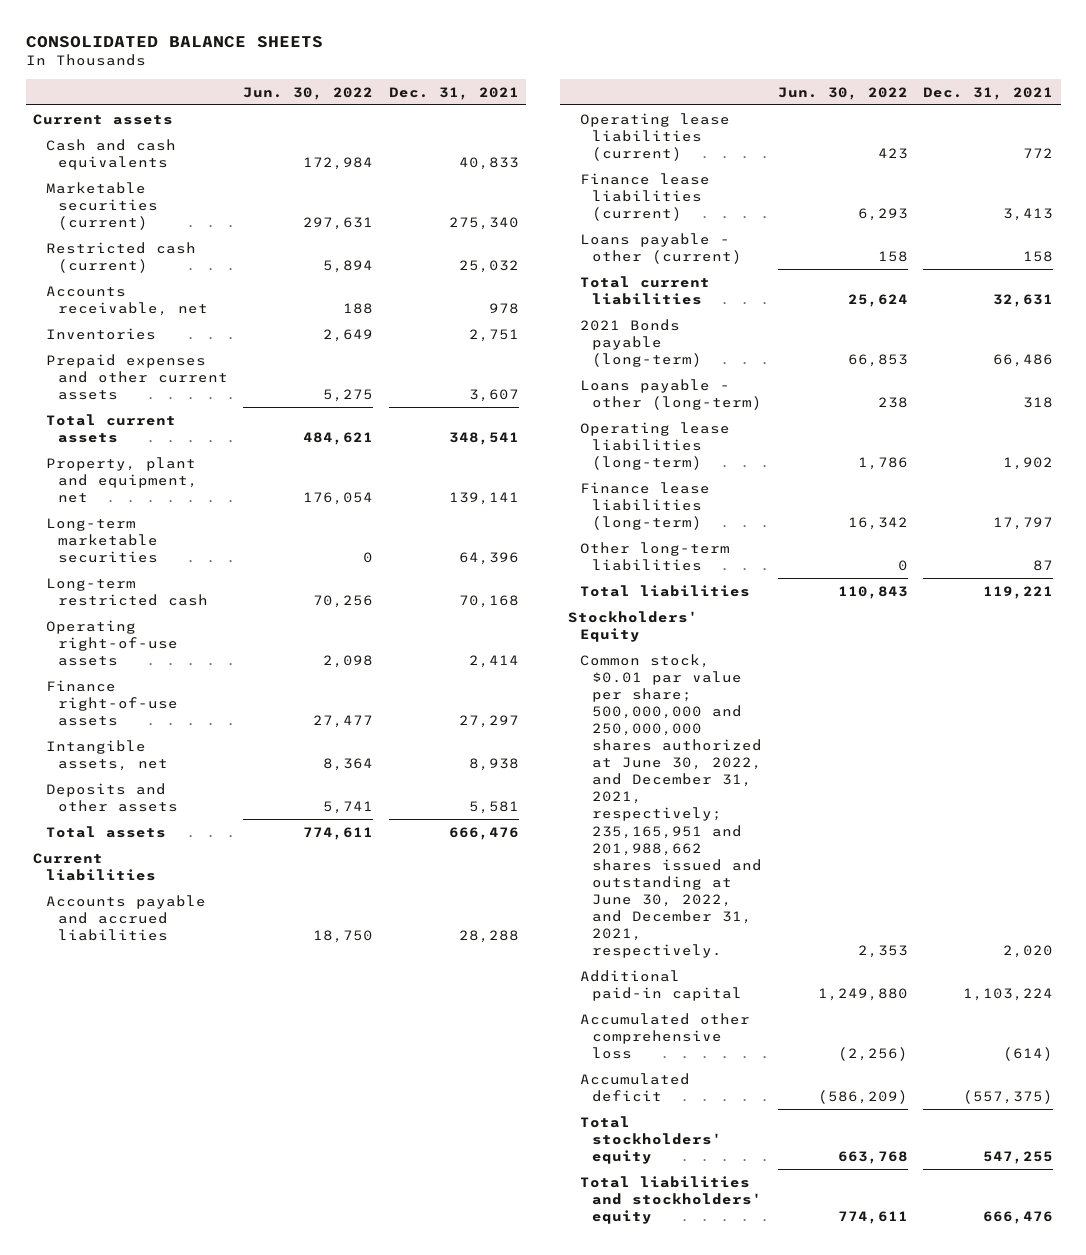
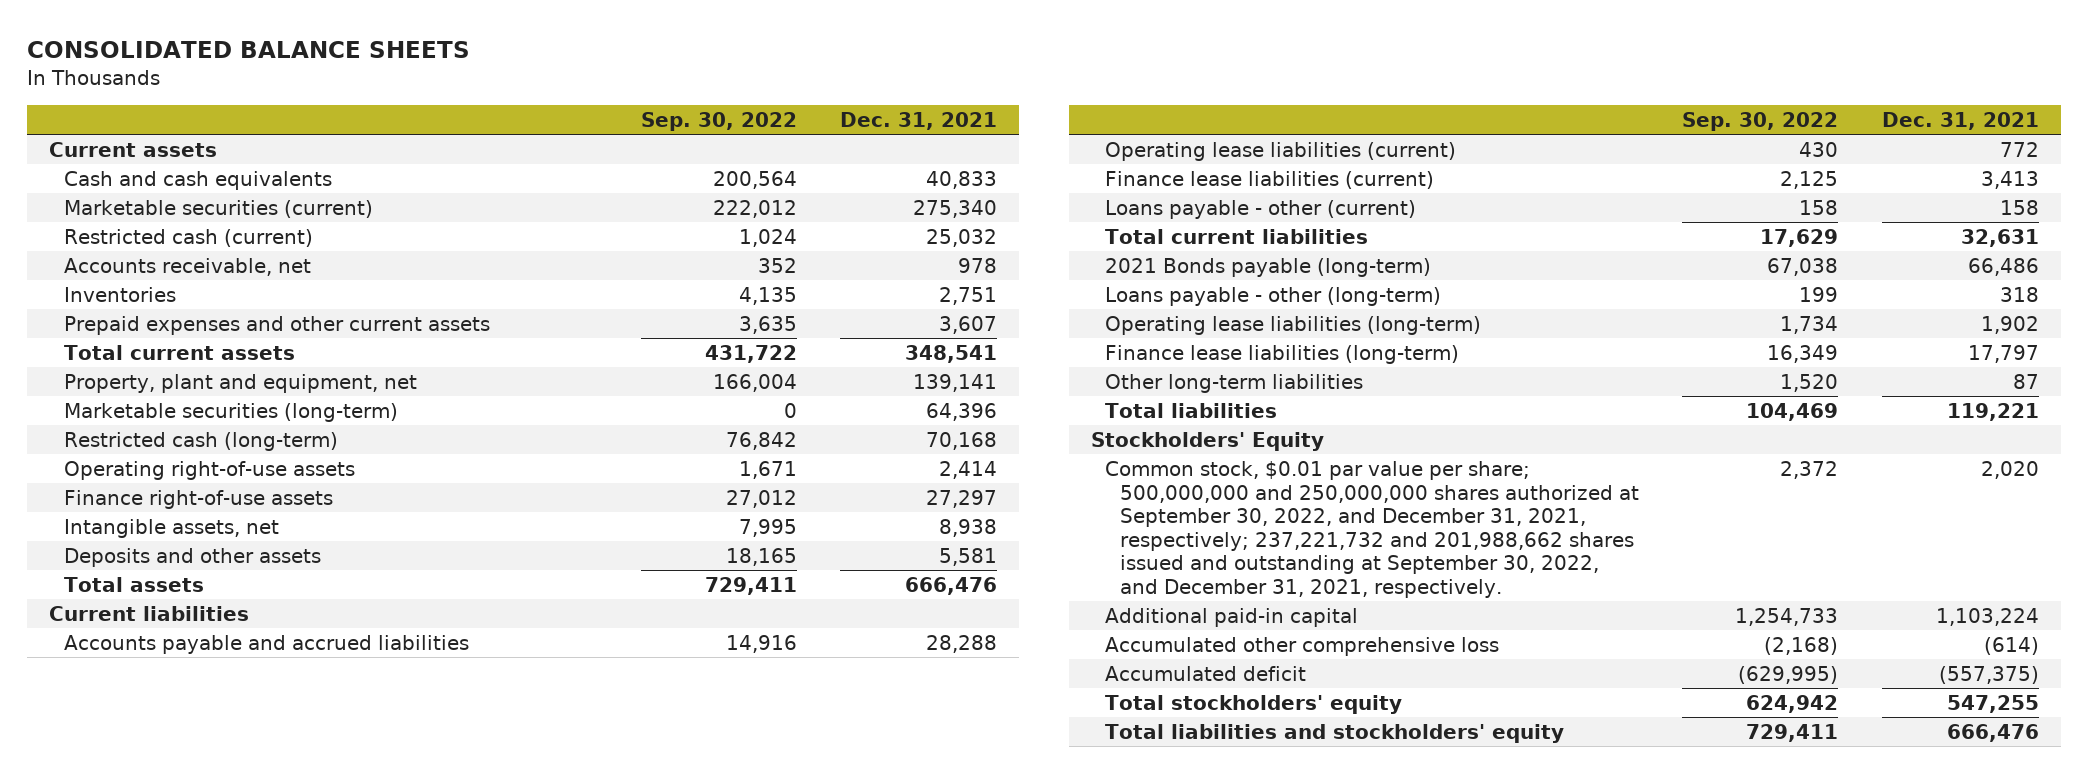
[243,86,374,100] Jun. 30, 2022 -> none
none -> [640,112,797,132] Sep. 30, 2022
[45,517,159,563] Long-term marketable securities -> [63,402,398,422] Marketable securities (long-term)
[45,577,209,606] Long-term restricted cash -> [63,431,338,451] Restricted cash (long-term)
[580,653,763,958] Common stock, $0.01 par value per share; 500,000,000 and 250,000,000 shares authorized at June 30, 2022, and December 31, 2021, respectively; 235,165,951 and 201,988,662 shares issued and outstanding at June 30, 2022, and December 31, 2021, respectively. -> [1105,460,1639,598] Common stock, $0.01 par value per share; 500,000,000 and 250,000,000 shares authorized at September 30, 2022, and December 31, 2021, respectively; 237,221,732 and 201,988,662 shares issued and outstanding at September 30, 2022, and December 31, 2021, respectively.

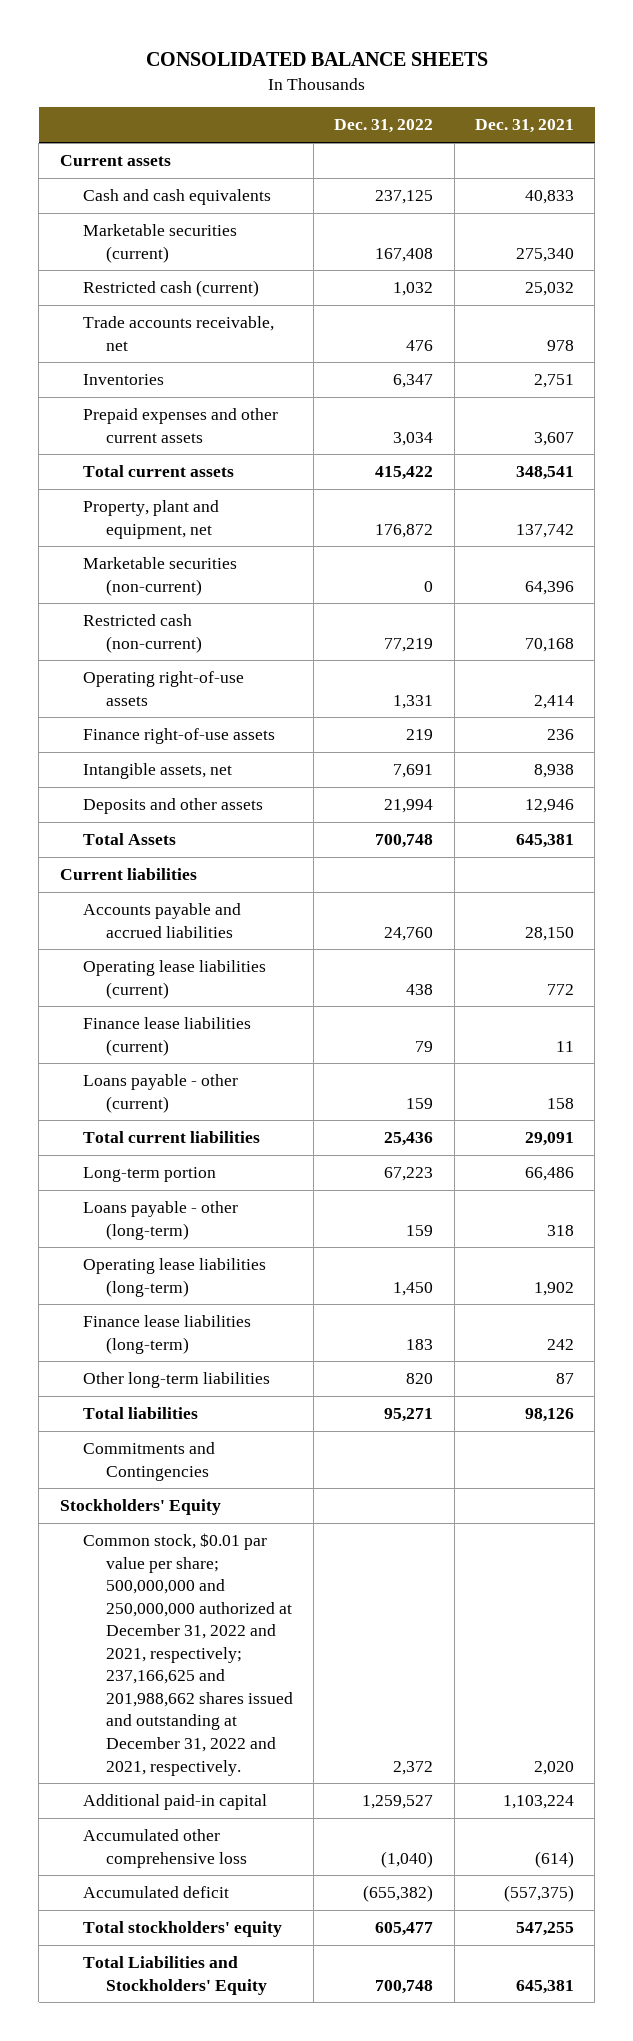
[640,112,797,132] Sep. 30, 2022 -> none
none -> [334,119,434,134] Dec. 31, 2022
[63,257,311,276] Accounts receivable, net -> [82,316,274,351] Trade accounts receivable, net
[913,373,998,392] 139,141 -> [515,523,574,538] 137,742
[63,402,398,422] Marketable securities (long-term) -> [82,557,237,596] Marketable securities (non-current)
[63,431,338,451] Restricted cash (long-term) -> [82,614,203,653] Restricted cash (non-current)
[926,489,998,508] 27,297 -> [546,729,574,741] 236
[939,547,998,566] 5,581 -> [524,799,574,814] 12,946
[63,576,204,592] Total assets -> [82,833,176,846] Total Assets
[905,576,998,595] 666,476 -> [515,834,574,849] 645,381
[926,634,998,653] 28,288 -> [524,926,574,941] 28,150
[1980,170,2039,189] 3,413 -> [555,1040,574,1052] 11
[1960,228,2039,247] 32,631 -> [524,1132,574,1147] 29,091
[1105,257,1432,277] 2021 Bonds payable (long-term) -> [82,1167,216,1183] Long-term portion
[1967,344,2039,363] 17,797 -> [546,1338,574,1350] 242
[1946,402,2039,421] 119,221 -> [524,1408,574,1423] 98,126
none -> [82,1442,215,1481] Commitments and Contingencies
[1105,460,1639,598] Common stock, $0.01 par value per share; 500,000,000 and 250,000,000 shares authorized at September 30, 2022, and December 31, 2021, respectively; 237,221,732 and 201,988,662 shares issued and outstanding at September 30, 2022, and December 31, 2021, respectively. -> [82,1533,294,1776] Common stock, $0.01 par value per share; 500,000,000 and 250,000,000 authorized at December 31, 2022 and 2021, respectively; 237,166,625 and 201,988,662 shares issued and outstanding at December 31, 2022 and 2021, respectively.
[1105,723,1565,743] Total liabilities and stockholders' equity -> [82,1956,268,1995] Total Liabilities and Stockholders' Equity
[1946,723,2039,742] 666,476 -> [515,1979,574,1994] 645,381

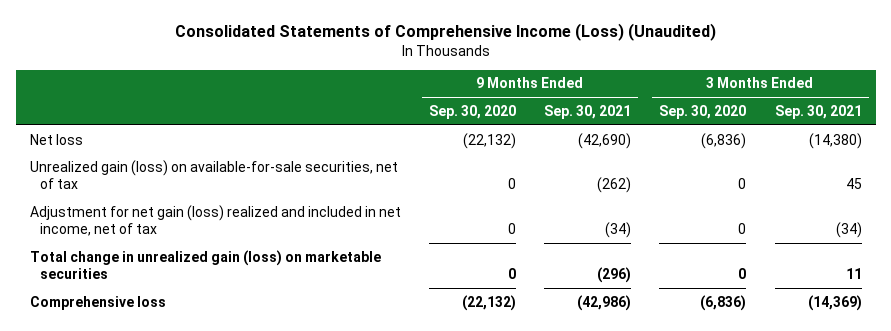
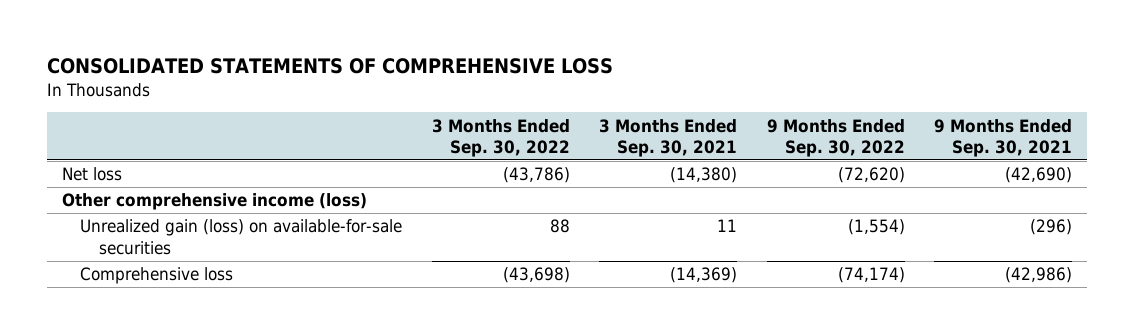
[174,23,716,42] Consolidated Statements of Comprehensive Income (Loss) (Unaudited) -> [46,57,613,74] CONSOLIDATED STATEMENTS OF COMPREHENSIVE LOSS
[429,104,517,119] Sep. 30, 2020 -> none
[659,104,747,119] Sep. 30, 2020 -> none
none -> [431,118,570,157] 3 Months Ended Sep. 30, 2022
none -> [766,118,905,157] 9 Months Ended Sep. 30, 2022
[29,204,401,237] Adjustment for net gain (loss) realized and included in net income, net of tax -> none
[29,249,381,280] Total change in unrealized gain (loss) on marketable securities -> none
none -> [61,193,367,211] Other comprehensive income (loss)
[29,159,398,190] Unrealized gain (loss) on available-for-sale securities, net of tax -> [80,219,403,255] Unrealized gain (loss) on available-for-sale securities
[597,177,632,194] (262) -> [1030,219,1073,236] (296)
[845,178,862,190] 45 -> [717,219,738,233] 11

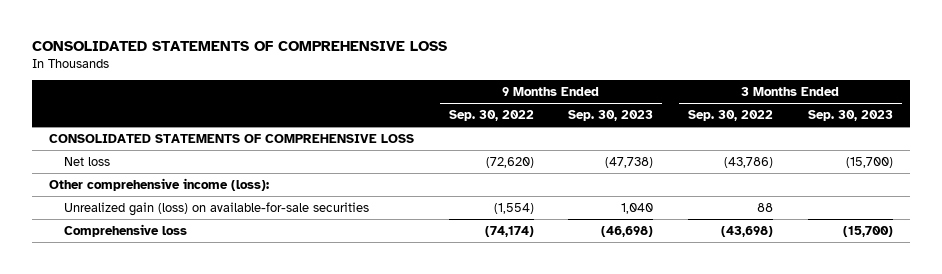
[599,118,738,157] 3 Months Ended Sep. 30, 2021 -> none
[934,118,1073,157] 9 Months Ended Sep. 30, 2021 -> none
none -> [568,110,654,122] Sep. 30, 2023
none -> [807,110,893,122] Sep. 30, 2023
none -> [49,133,415,143] CONSOLIDATED STATEMENTS OF COMPREHENSIVE LOSS
[61,193,367,211] Other comprehensive income (loss) -> [49,177,270,191] Other comprehensive income (loss):

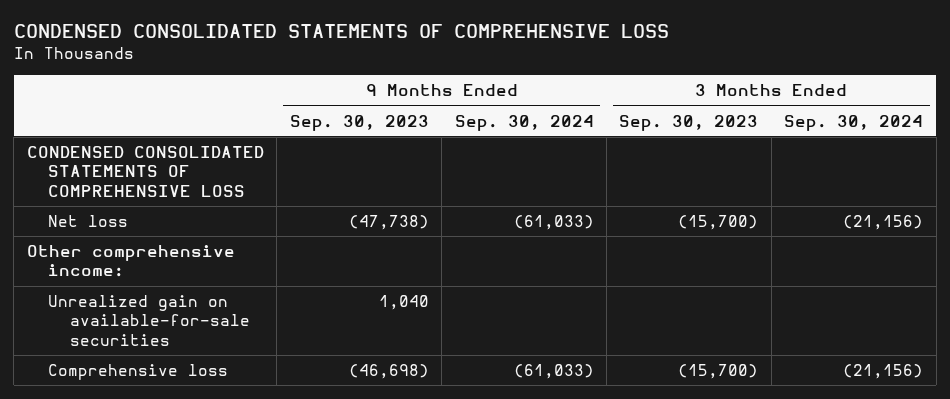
[31,41,447,52] CONSOLIDATED STATEMENTS OF COMPREHENSIVE LOSS -> [13,24,669,39] CONDENSED CONSOLIDATED STATEMENTS OF COMPREHENSIVE LOSS
[448,110,534,122] Sep. 30, 2022 -> none
[688,110,774,122] Sep. 30, 2022 -> none
none -> [454,114,594,131] Sep. 30, 2024
none -> [784,114,924,131] Sep. 30, 2024
[49,133,415,143] CONSOLIDATED STATEMENTS OF COMPREHENSIVE LOSS -> [26,146,264,197] CONDENSED CONSOLIDATED STATEMENTS OF COMPREHENSIVE LOSS
[49,177,270,191] Other comprehensive income (loss): -> [26,245,235,278] Other comprehensive income:
[64,201,370,216] Unrealized gain (loss) on available-for-sale securities -> [48,295,251,346] Unrealized gain on available-for-sale securities

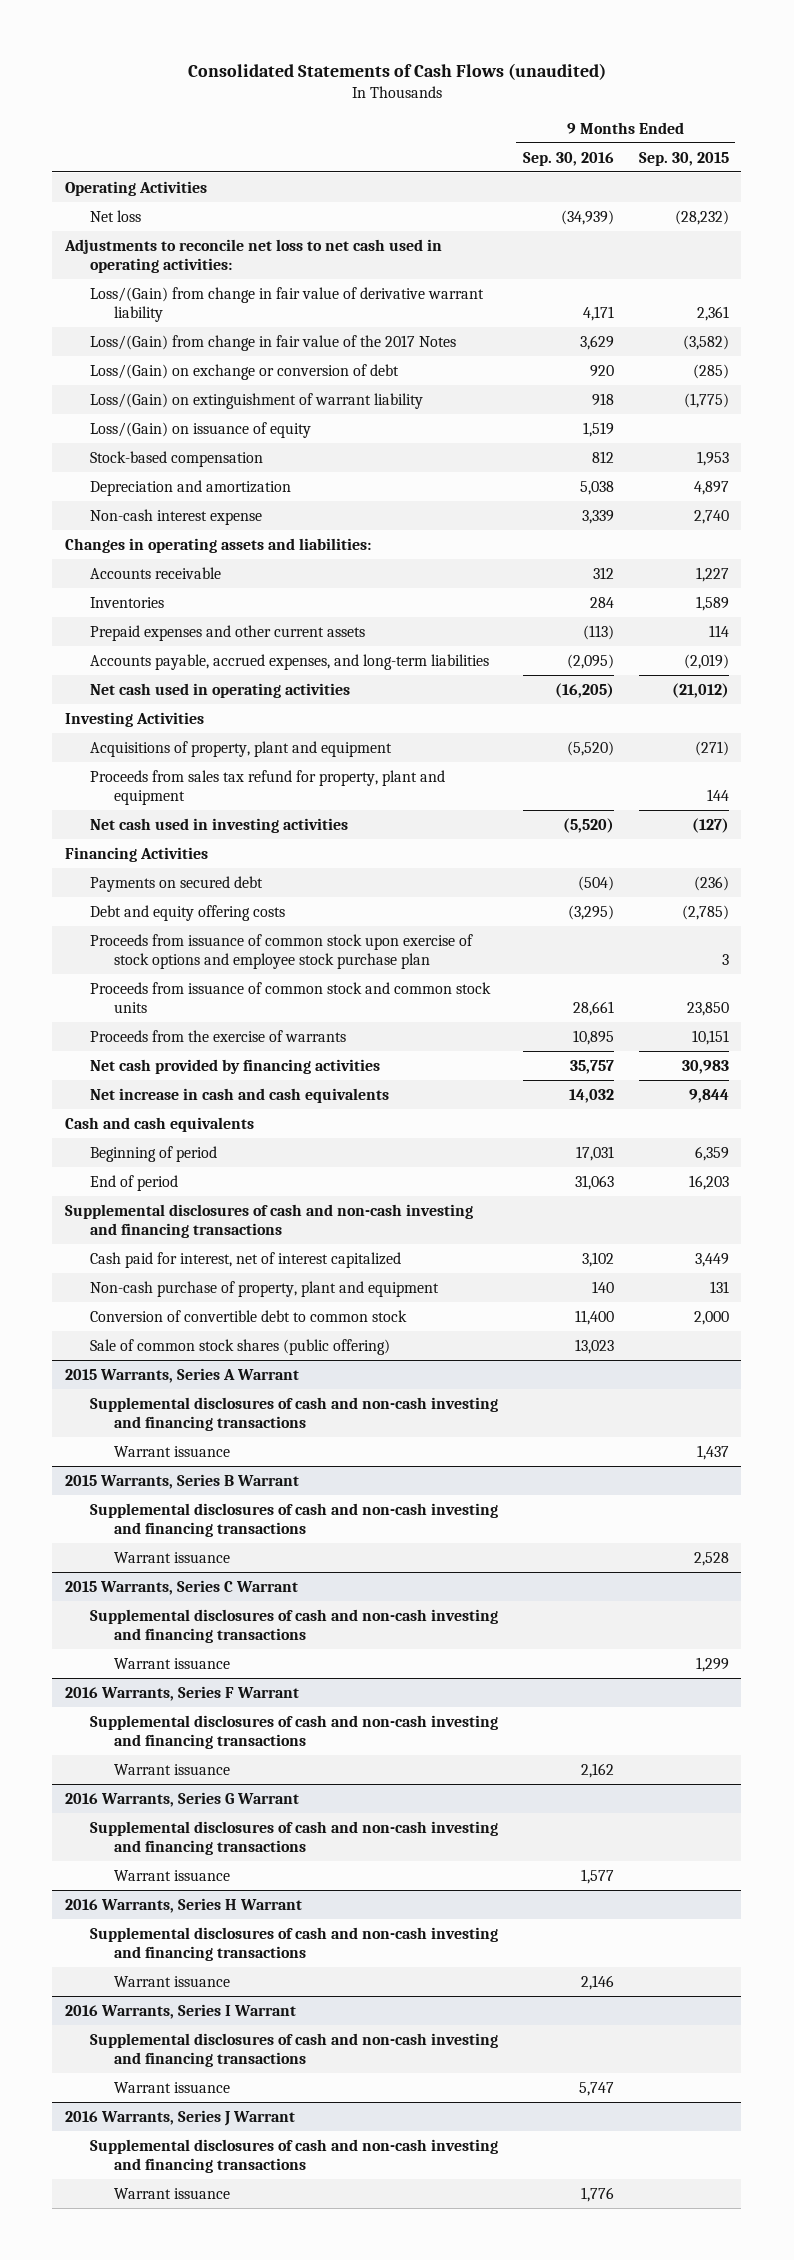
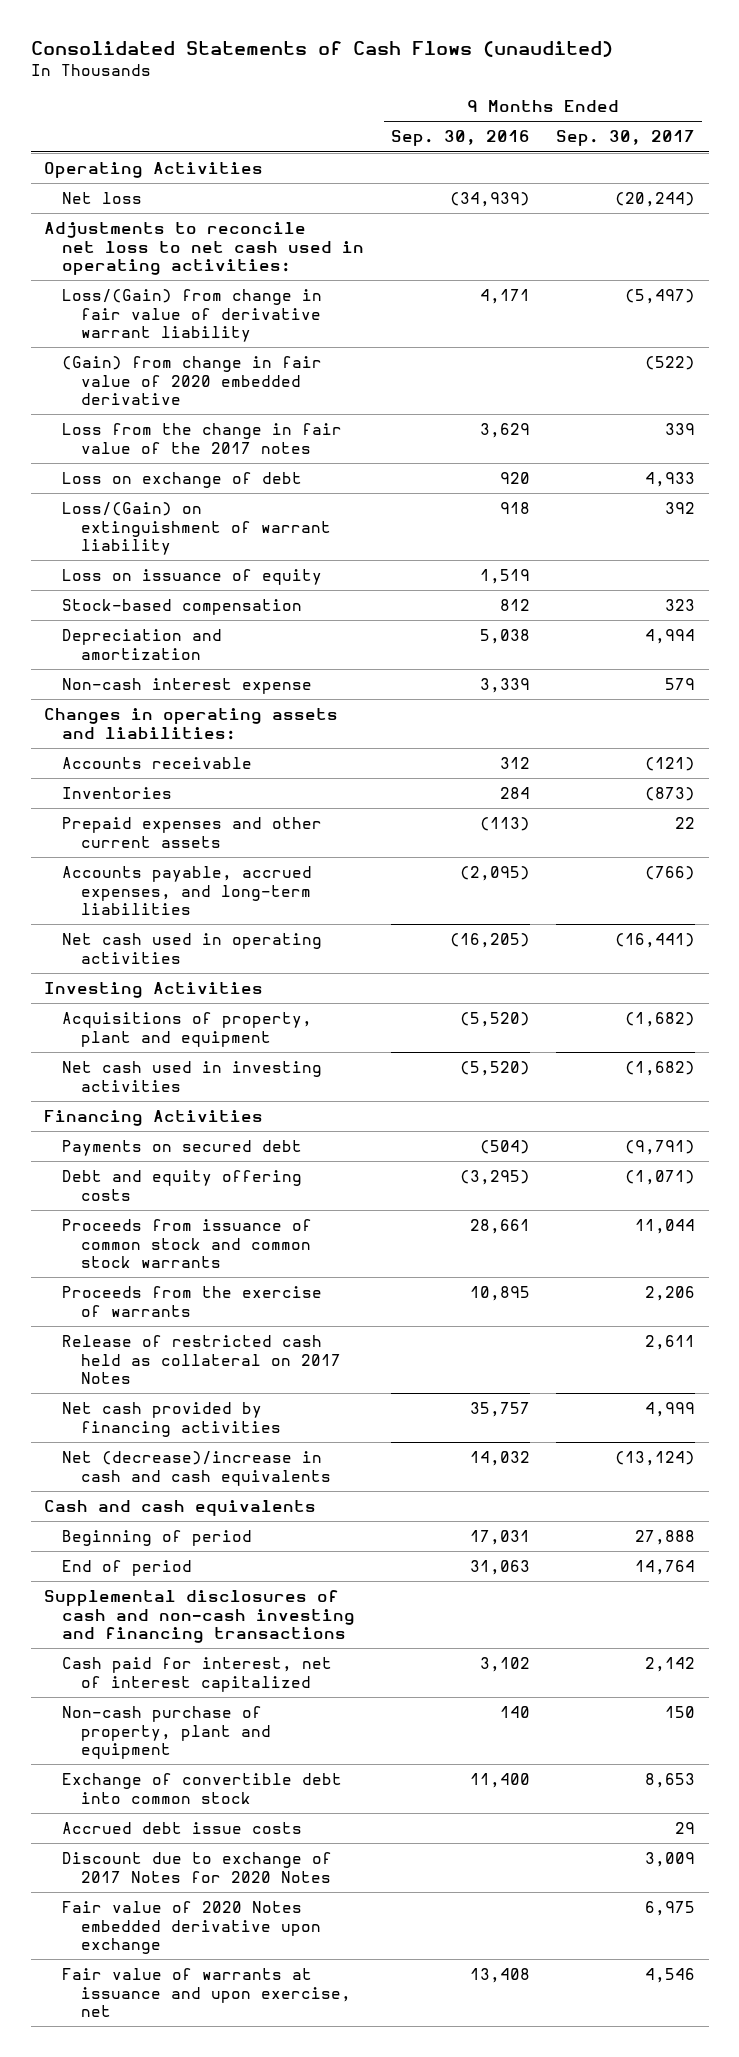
[638,151,729,166] Sep. 30, 2015 -> none
none -> [556,130,696,147] Sep. 30, 2017
none -> [62,355,323,406] (Gain) from change in fair value of 2020 embedded derivative
[89,334,456,351] Loss/(Gain) from change in fair value of the 2017 Notes -> [62,422,343,454] Loss from the change in fair value of the 2017 notes
[89,363,399,380] Loss/(Gain) on exchange or conversion of debt -> [62,471,303,488] Loss on exchange of debt
[89,421,311,438] Loss/(Gain) on issuance of equity -> [62,568,323,585] Loss on issuance of equity
[89,769,445,805] Proceeds from sales tax refund for property, plant and equipment -> none
[89,933,473,969] Proceeds from issuance of common stock upon exercise of stock options and employee stock purchase plan -> none
[89,981,491,1013] Proceeds from issuance of common stock and common stock units -> [62,1218,313,1269] Proceeds from issuance of common stock and common stock warrants
none -> [62,1334,341,1385] Release of restricted cash held as collateral on 2017 Notes
[89,1087,389,1103] Net increase in cash and cash equivalents -> [62,1450,331,1486] Net (decrease)/increase in cash and cash equivalents
[89,1338,390,1355] Sale of common stock shares (public offering) -> none
[64,1367,299,1383] 2015 Warrants, Series A Warrant -> none
[89,1396,498,1431] Supplemental disclosures of cash and non-cash investing and financing transactions -> none
[114,1445,231,1457] Warrant issuance -> none
[64,1473,299,1489] 2015 Warrants, Series B Warrant -> none
[89,1502,498,1537] Supplemental disclosures of cash and non-cash investing and financing transactions -> none
[114,1551,231,1563] Warrant issuance -> none
[64,1579,298,1595] 2015 Warrants, Series C Warrant -> none
[89,1608,498,1643] Supplemental disclosures of cash and non-cash investing and financing transactions -> none
[114,1657,231,1669] Warrant issuance -> none
[64,1685,299,1701] 2016 Warrants, Series F Warrant -> none
[89,1714,498,1749] Supplemental disclosures of cash and non-cash investing and financing transactions -> none
[114,1763,231,1775] Warrant issuance -> none
[64,1791,299,1807] 2016 Warrants, Series G Warrant -> none
[89,1820,498,1855] Supplemental disclosures of cash and non-cash investing and financing transactions -> none
[114,1869,231,1881] Warrant issuance -> none
[64,1897,302,1913] 2016 Warrants, Series H Warrant -> none
[89,1926,498,1961] Supplemental disclosures of cash and non-cash investing and financing transactions -> none
[114,1975,231,1987] Warrant issuance -> none
[64,2003,296,2019] 2016 Warrants, Series I Warrant -> none
[89,2032,498,2067] Supplemental disclosures of cash and non-cash investing and financing transactions -> none
[114,2081,231,2093] Warrant issuance -> none
[64,2109,295,2126] 2016 Warrants, Series J Warrant -> none
[89,2138,498,2173] Supplemental disclosures of cash and non-cash investing and financing transactions -> none
[114,2187,231,2199] Warrant issuance -> none
[89,1309,407,1322] Conversion of convertible debt to common stock -> [62,1772,343,1804] Exchange of convertible debt into common stock
none -> [62,1821,303,1834] Accrued debt issue costs
none -> [62,1851,333,1883] Discount due to exchange of 2017 Notes for 2020 Notes
none -> [62,1900,321,1955] Fair value of 2020 Notes embedded derivative upon exchange
none -> [62,1967,351,2018] Fair value of warrants at issuance and upon exercise, net

